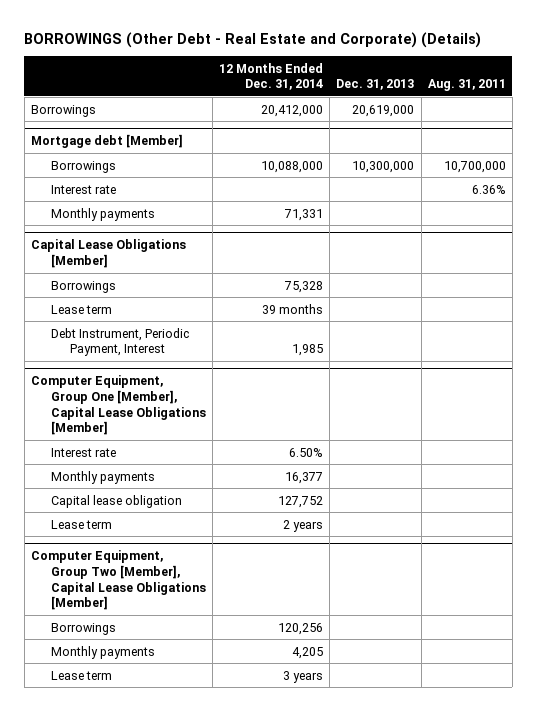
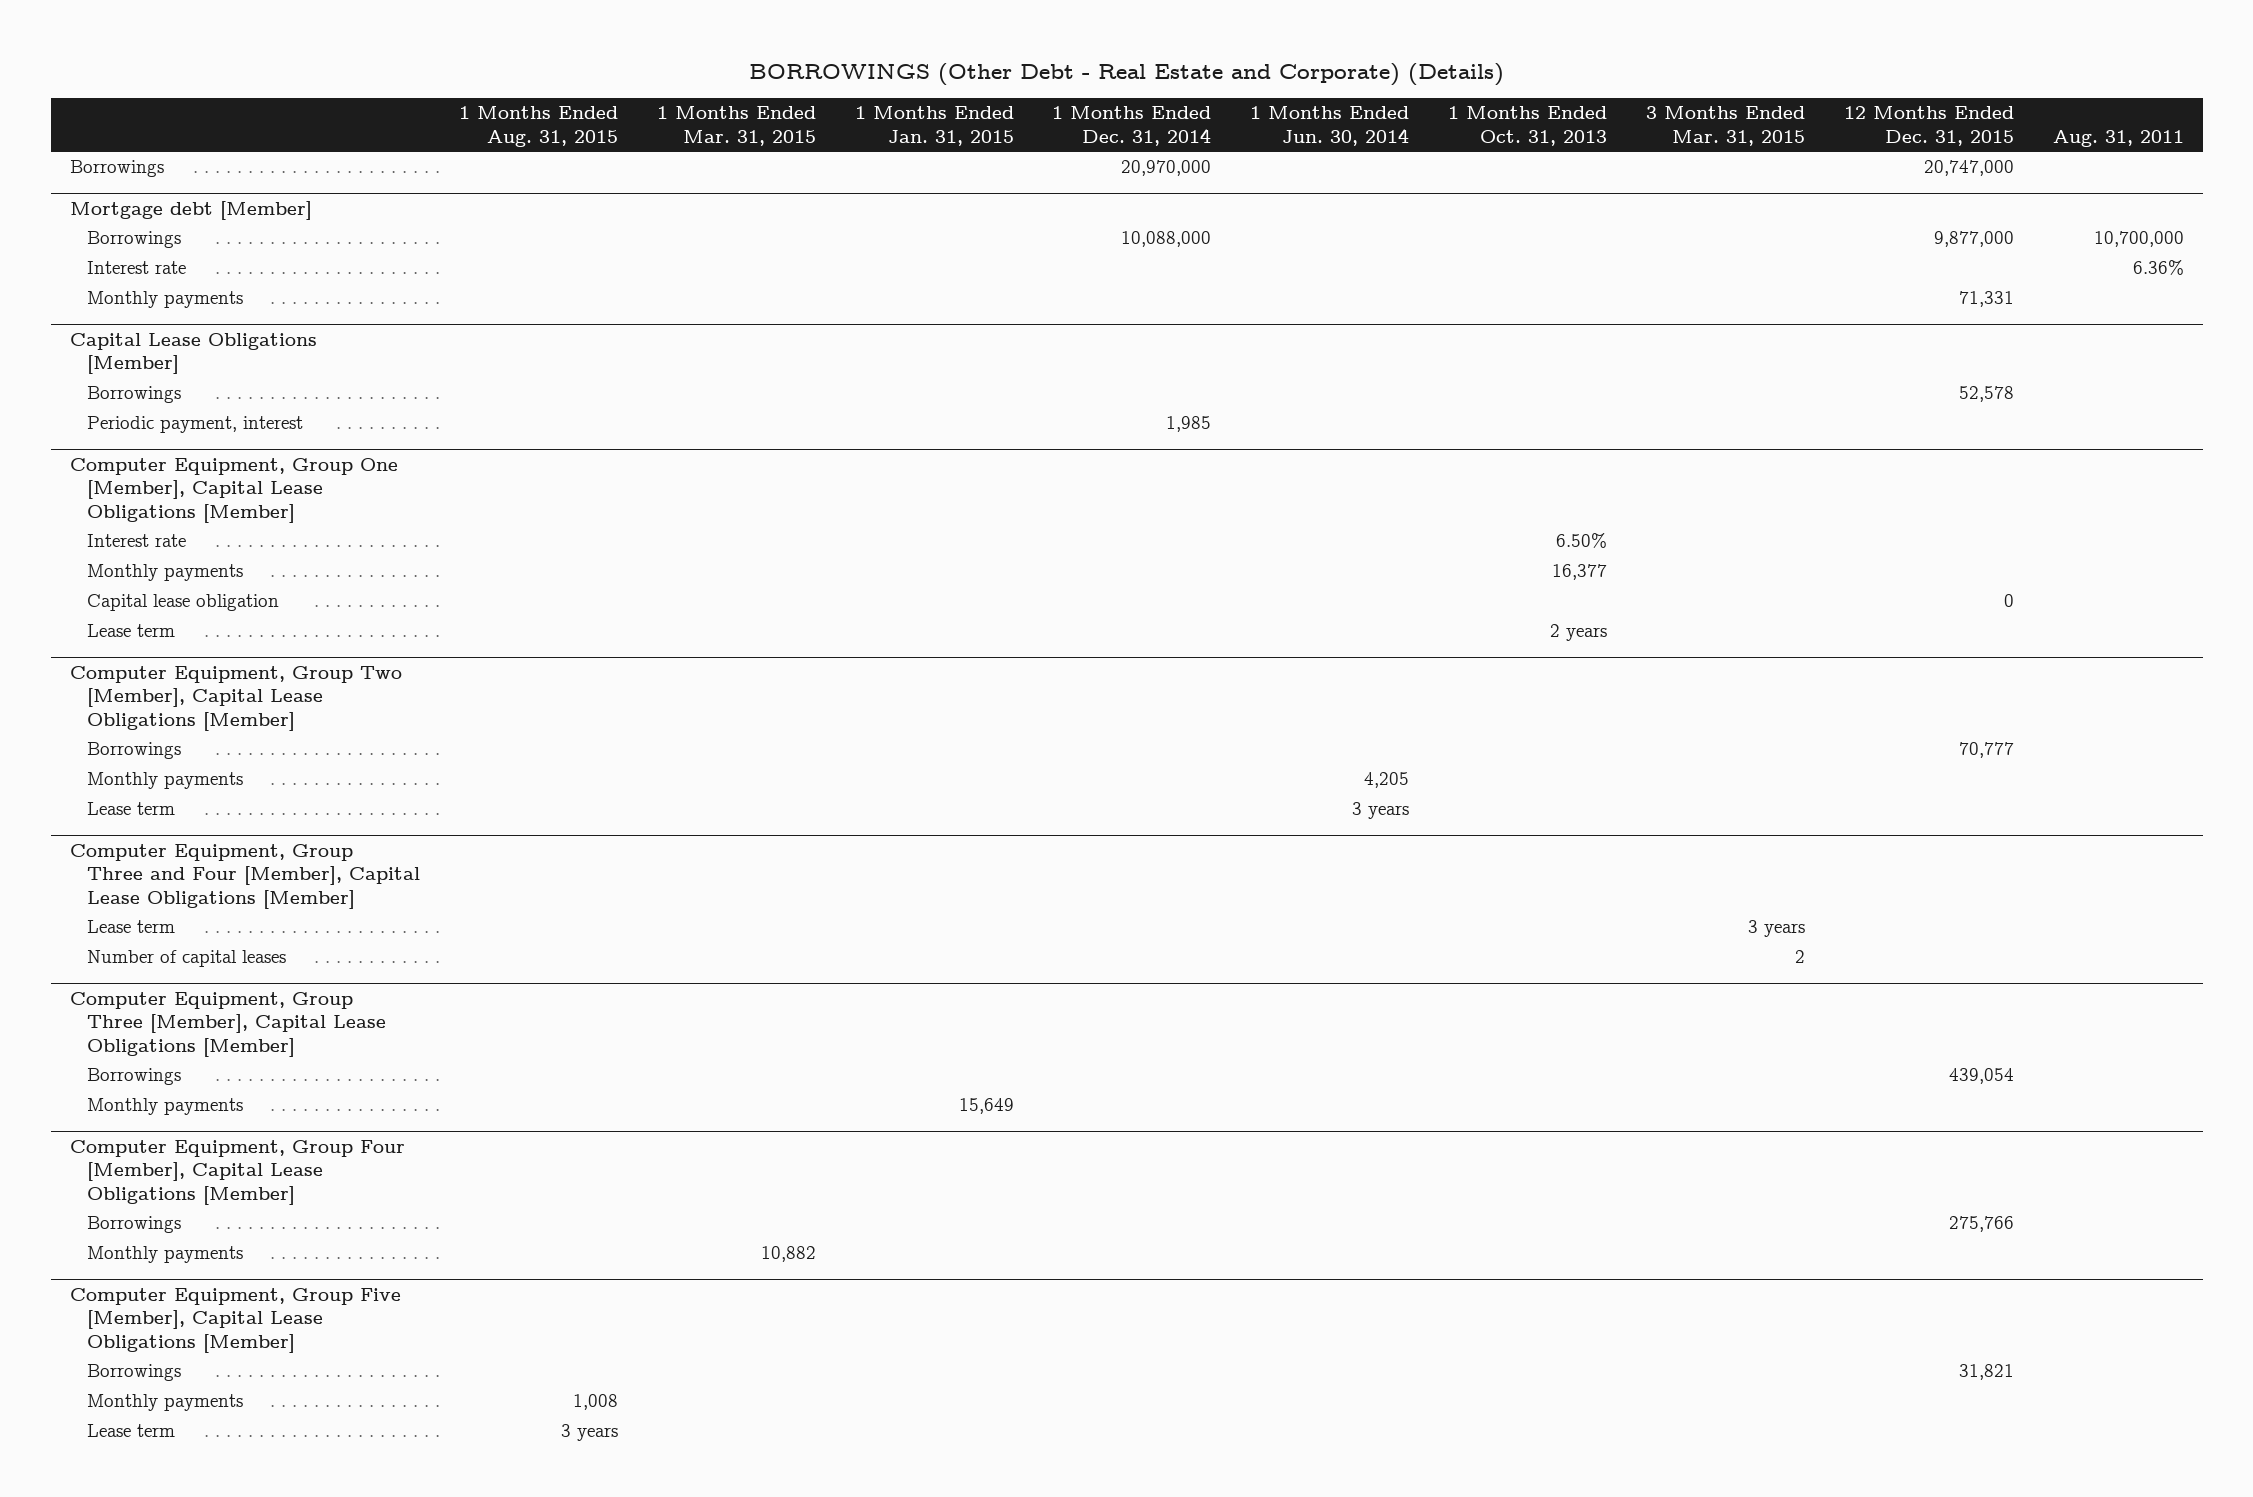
[218,62,323,91] 12 Months Ended Dec. 31, 2014 -> none
[336,79,415,91] Dec. 31, 2013 -> none
none -> [459,106,619,147] 1 Months Ended Aug. 31, 2015
none -> [656,106,816,146] 1 Months Ended Mar. 31, 2015
none -> [854,106,1014,146] 1 Months Ended Jan. 31, 2015
none -> [1052,106,1212,146] 1 Months Ended Dec. 31, 2014
none -> [1250,106,1410,146] 1 Months Ended Jun. 30, 2014
none -> [1448,106,1608,146] 1 Months Ended Oct. 31, 2013
none -> [1645,106,1805,146] 3 Months Ended Mar. 31, 2015
none -> [1843,106,2014,146] 12 Months Ended Dec. 31, 2015
[50,304,112,314] Lease term -> none
[50,327,189,357] Debt Instrument, Periodic Payment, Interest -> [87,416,304,434] Periodic payment, interest
none -> [69,844,421,909] Computer Equipment, Group Three and Four [Member], Capital Lease Obligations [Member]
none -> [87,920,176,934] Lease term
none -> [87,950,287,968] Number of capital leases
none -> [69,992,387,1057] Computer Equipment, Group Three [Member], Capital Lease Obligations [Member]
none -> [87,1068,182,1086] Borrowings
none -> [87,1098,244,1116] Monthly payments
none -> [69,1140,405,1205] Computer Equipment, Group Four [Member], Capital Lease Obligations [Member]
none -> [87,1216,182,1234] Borrowings
none -> [87,1246,244,1264] Monthly payments
none -> [69,1288,401,1353] Computer Equipment, Group Five [Member], Capital Lease Obligations [Member]
none -> [87,1364,182,1382] Borrowings
none -> [87,1394,244,1412] Monthly payments
none -> [87,1424,176,1438] Lease term

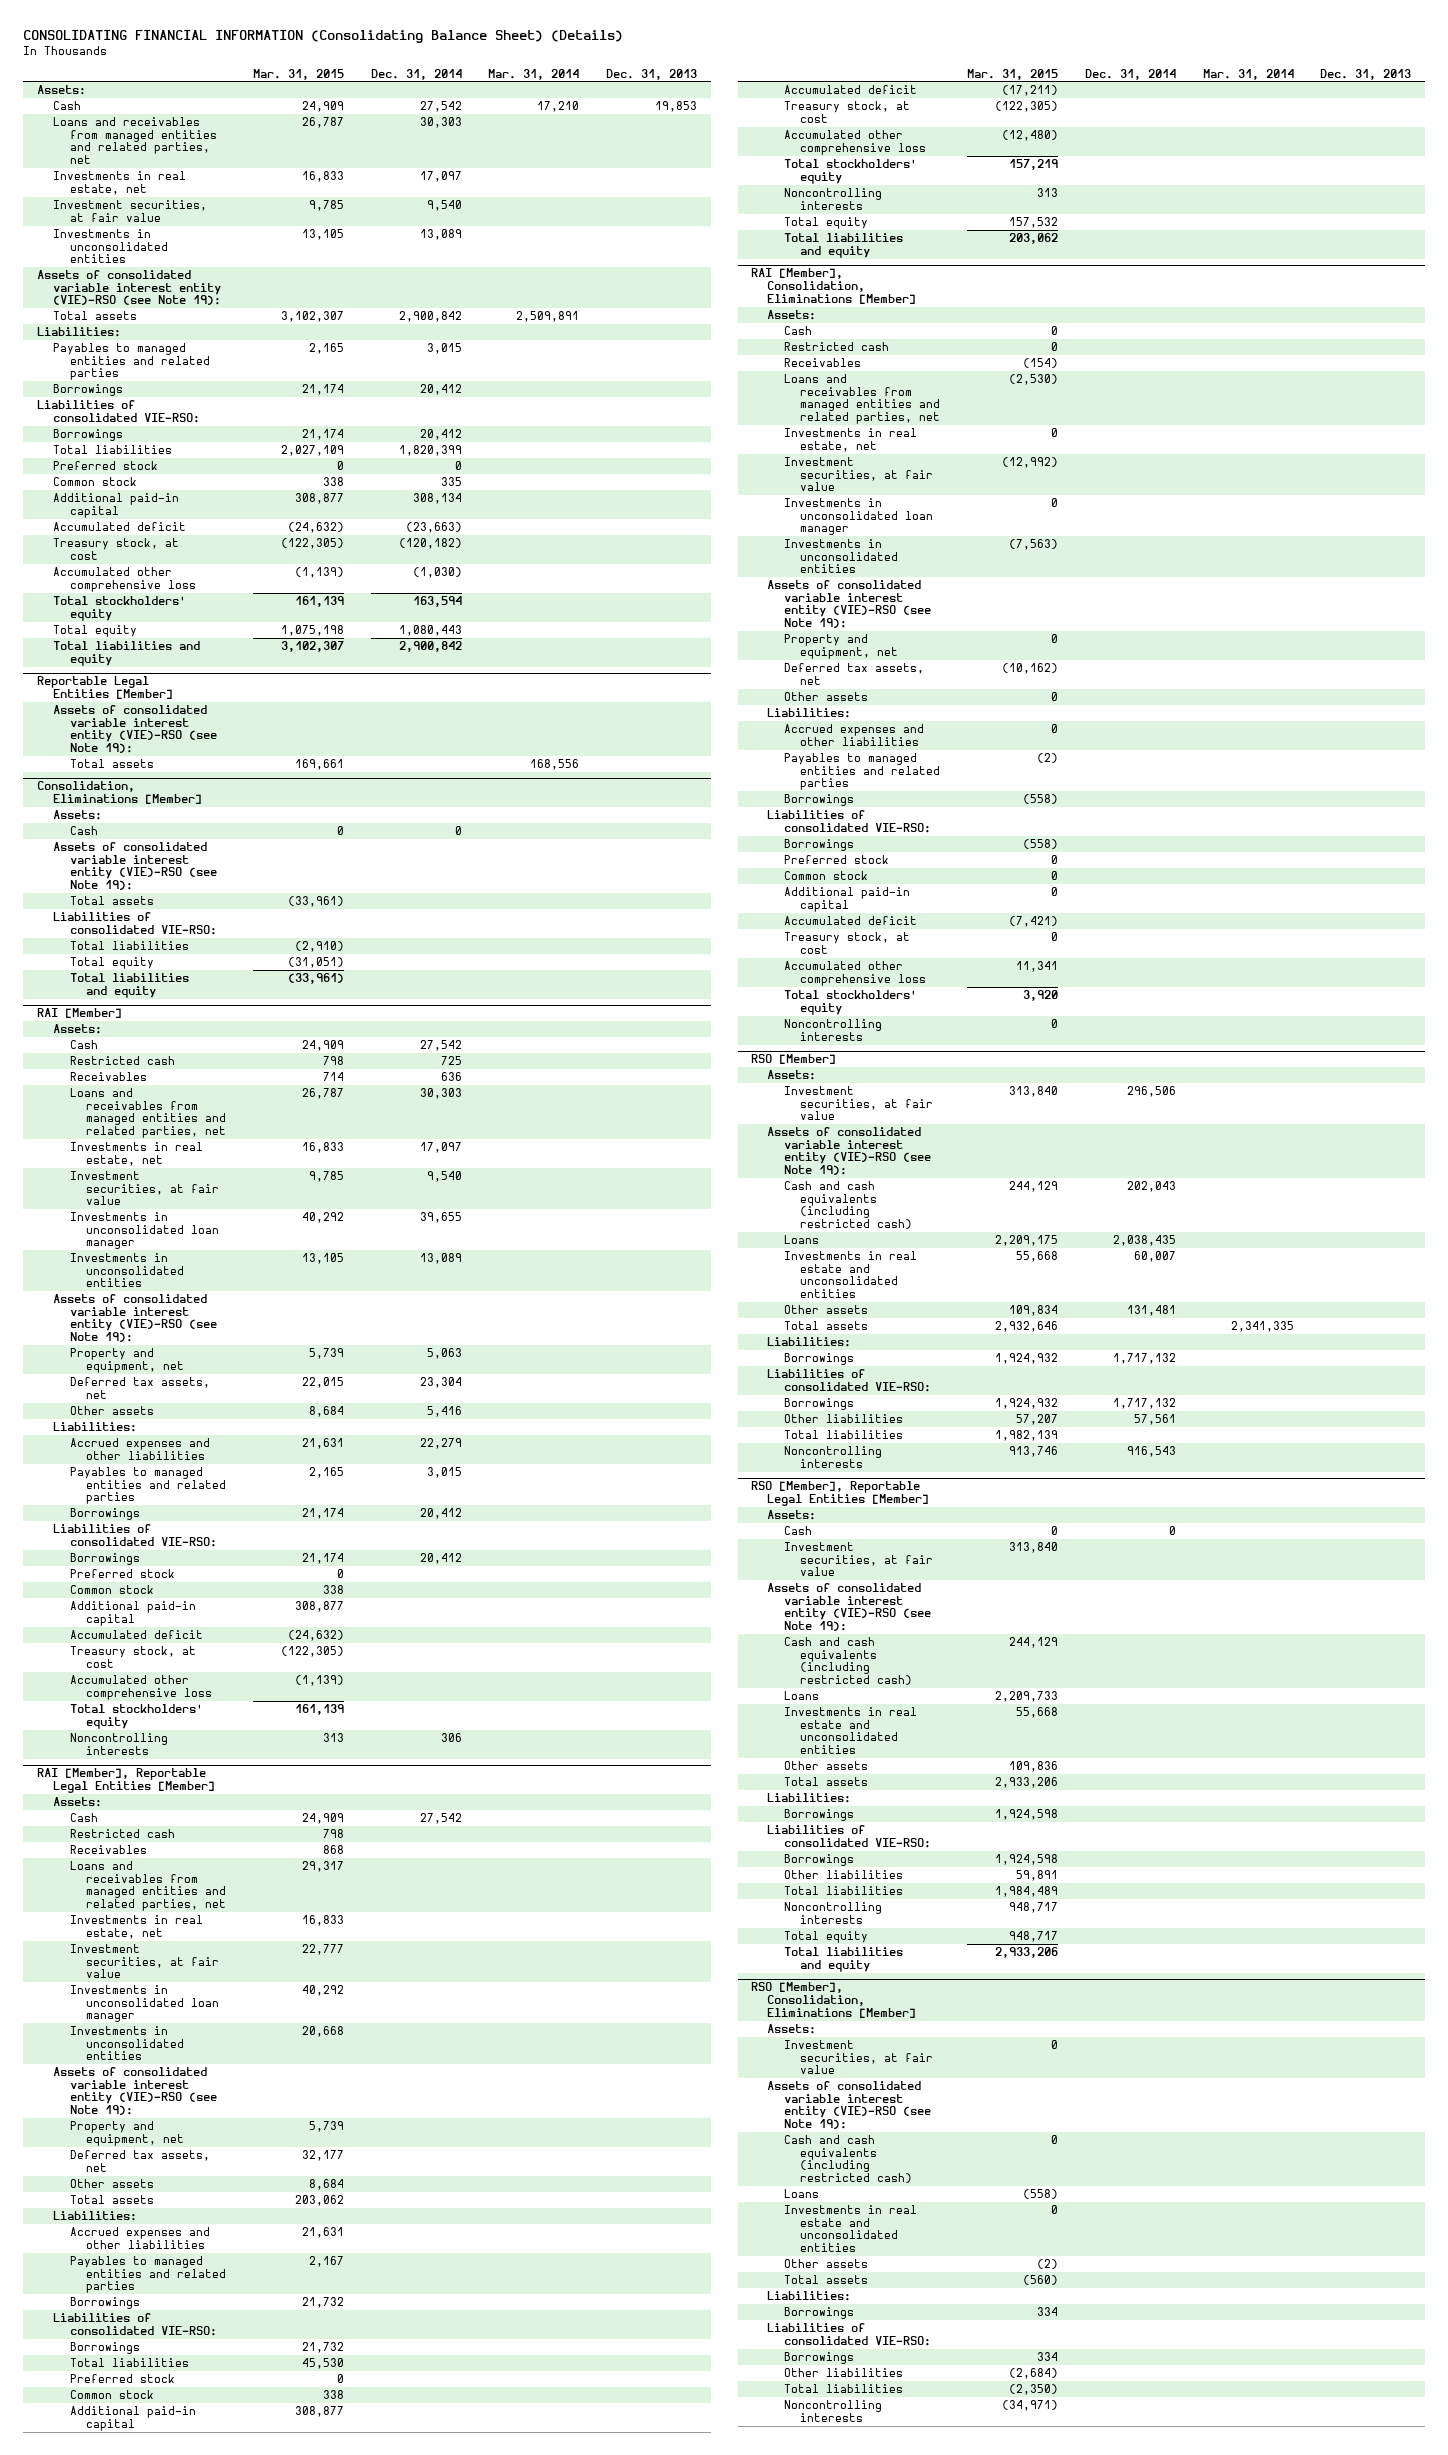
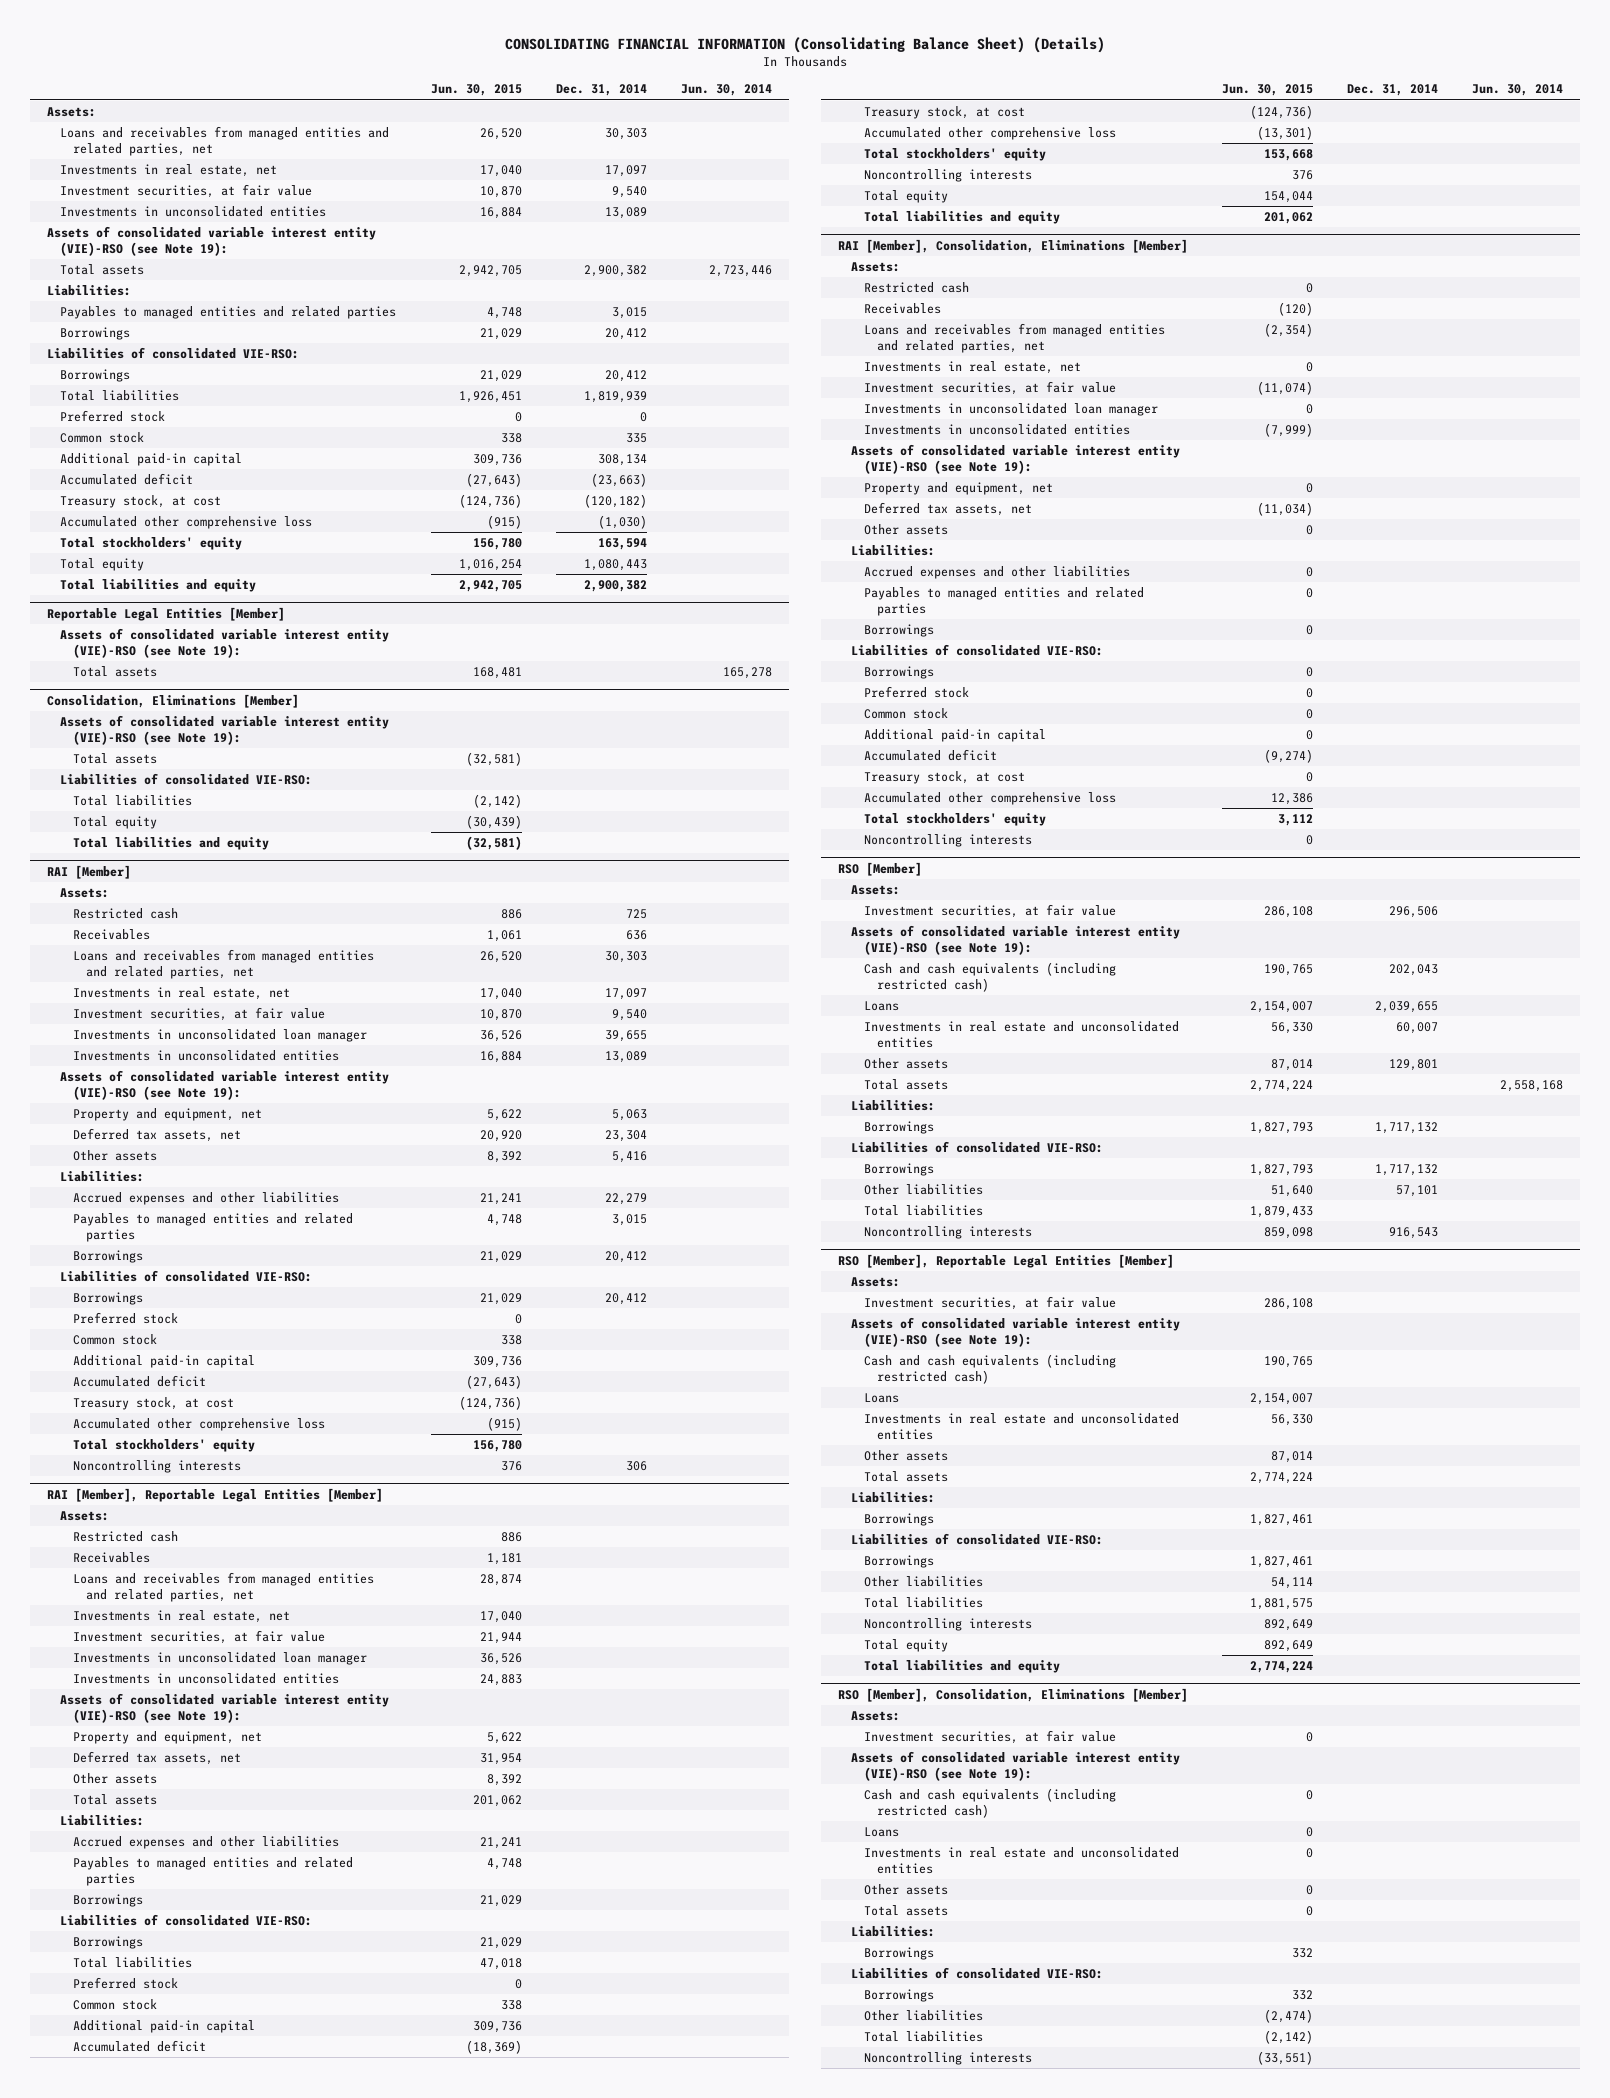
[252,68,344,80] Mar. 31, 2015 -> none
[488,68,580,80] Mar. 31, 2014 -> none
[606,68,698,80] Dec. 31, 2013 -> none
none -> [430,84,522,97] Jun. 30, 2015
none -> [681,84,773,97] Jun. 30, 2014
[53,101,82,111] Cash -> none
[398,311,462,323] 2,900,842 -> [584,264,648,277] 2,900,382
[398,445,462,457] 1,820,399 -> [584,390,648,403] 1,819,939
[398,641,462,653] 2,900,842 -> [584,579,648,592] 2,900,382
[53,810,103,821] Assets: -> none
[69,826,98,836] Cash -> none
[69,1040,98,1050] Cash -> none
[69,1813,98,1823] Cash -> none
[783,326,812,336] Cash -> none
[1112,1235,1176,1247] 2,038,435 -> [1375,1000,1439,1013] 2,039,655
[1126,1305,1176,1317] 131,481 -> [1389,1058,1439,1071] 129,801
[1133,1414,1176,1426] 57,561 -> [1396,1184,1439,1197] 57,101
[783,1526,812,1536] Cash -> none

